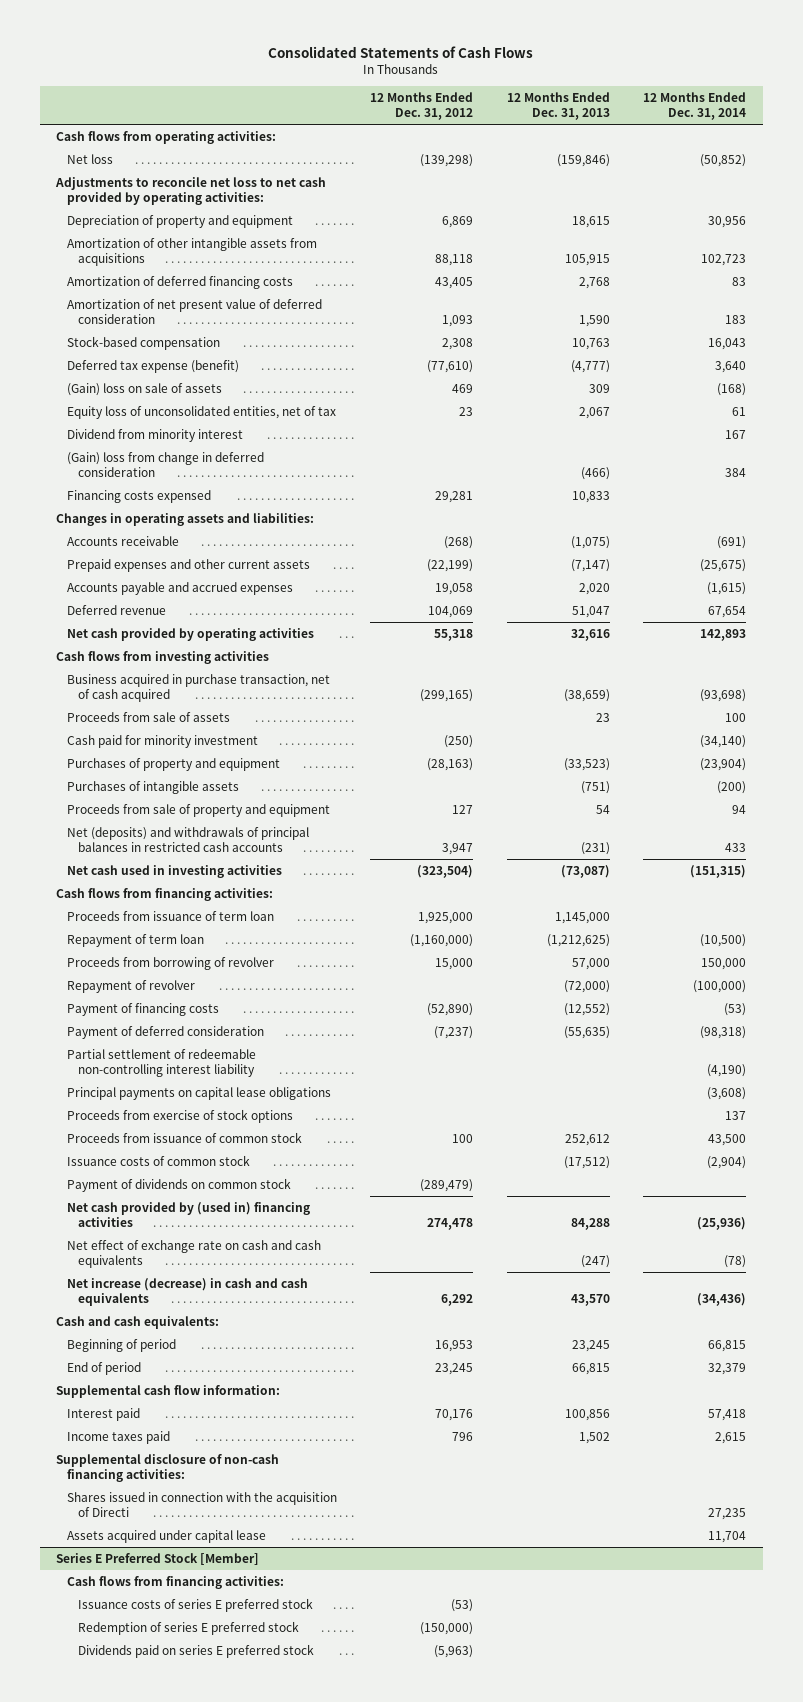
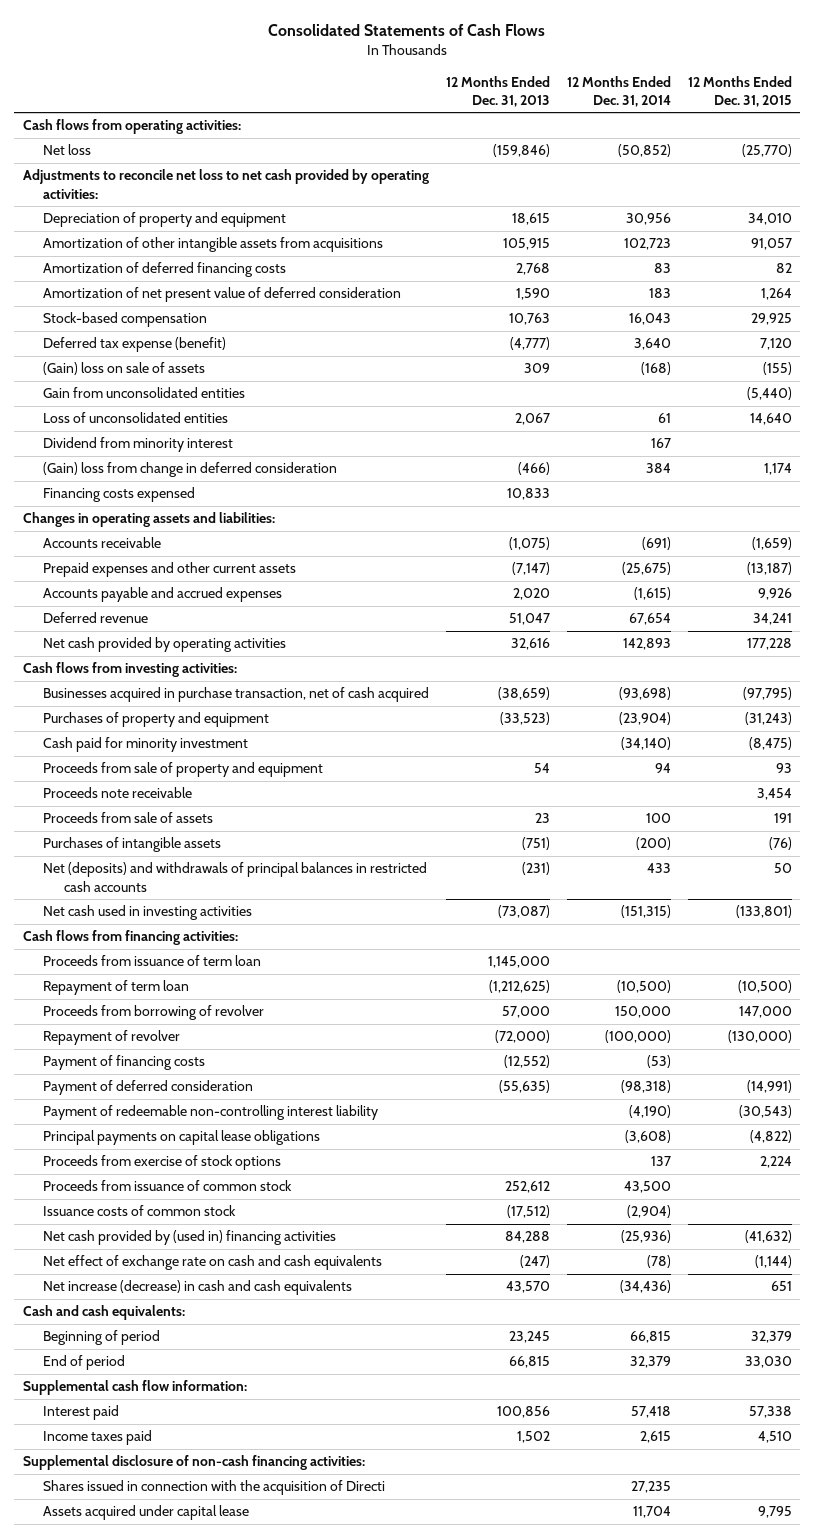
[370,91,474,120] 12 Months Ended Dec. 31, 2012 -> none
none -> [687,75,792,107] 12 Months Ended Dec. 31, 2015
none -> [43,387,246,399] Gain from unconsolidated entities
[66,405,336,419] Equity loss of unconsolidated entities, net of tax -> [43,412,229,424] Loss of unconsolidated entities
[56,650,270,664] Cash flows from investing activities -> [22,662,237,678] Cash flows from investing activities:
[66,673,330,703] Business acquired in purchase transaction, net of cash acquired -> [43,687,430,703] Businesses acquired in purchase transaction, net of cash acquired
[66,734,258,748] Cash paid for minority investment -> [43,737,249,753] Cash paid for minority investment
none -> [43,787,193,799] Proceeds note receivable
[66,711,230,722] Proceeds from sale of assets -> [43,812,214,824] Proceeds from sale of assets
[66,780,239,794] Purchases of intangible assets -> [43,837,222,853] Purchases of intangible assets
[66,1048,256,1078] Partial settlement of redeemable non-controlling interest liability -> [43,1105,379,1121] Payment of redeemable non-controlling interest liability
[66,1177,291,1192] Payment of dividends on common stock -> none
[56,1552,260,1565] Series E Preferred Stock [Member] -> none
[66,1575,284,1589] Cash flows from financing activities: -> none
[77,1597,313,1612] Issuance costs of series E preferred stock -> none
[77,1620,299,1635] Redemption of series E preferred stock -> none
[77,1643,314,1658] Dividends paid on series E preferred stock -> none

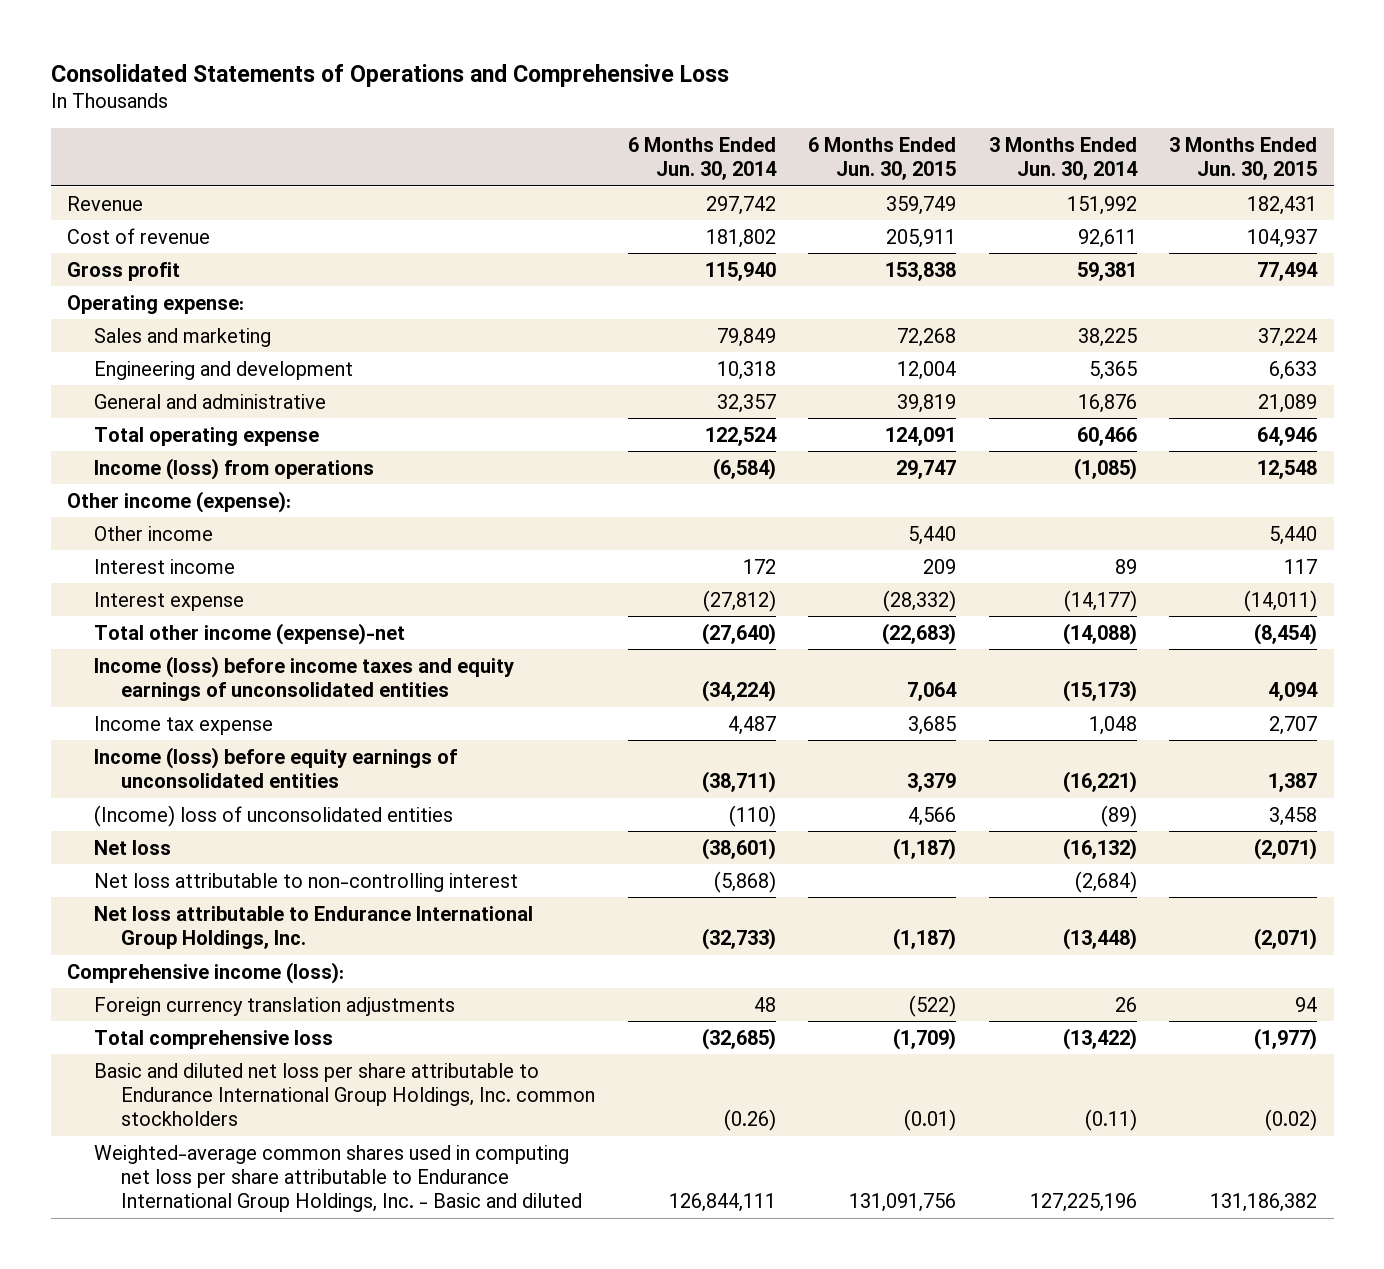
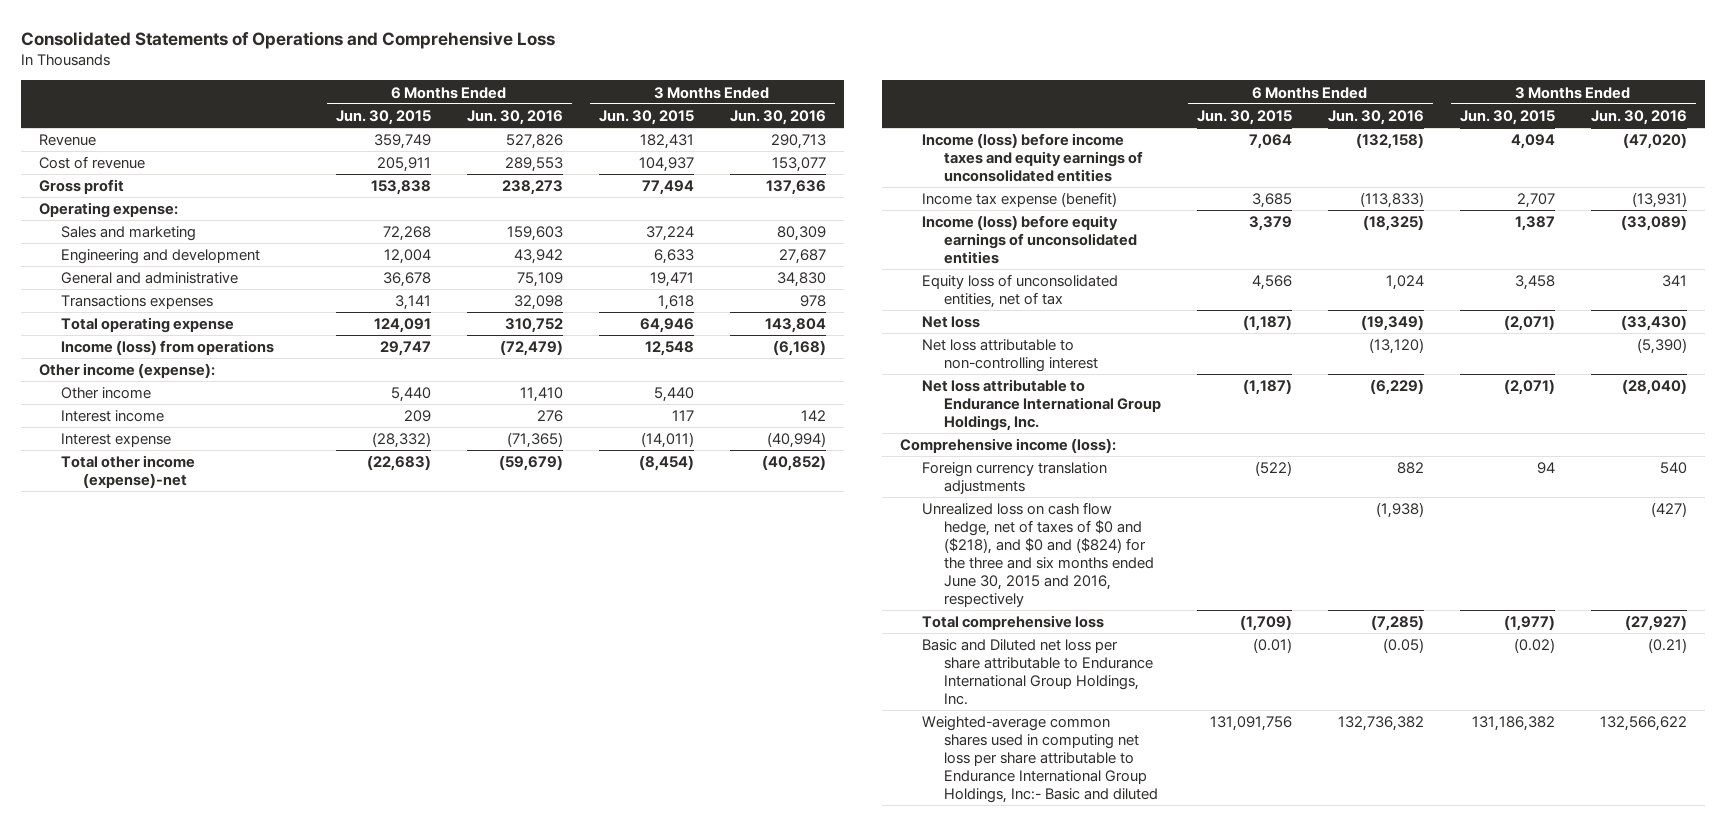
[627,136,777,181] 6 Months Ended Jun. 30, 2014 -> none
[988,136,1138,181] 3 Months Ended Jun. 30, 2014 -> none
none -> [466,110,563,126] Jun. 30, 2016
none -> [729,110,826,126] Jun. 30, 2016
[897,393,957,413] 39,819 -> [382,272,431,288] 36,678
[1258,393,1318,413] 21,089 -> [649,272,694,288] 19,471
none -> [60,295,213,310] Transactions expenses
[94,715,274,735] Income tax expense -> [921,192,1117,208] Income tax expense (benefit)
[94,804,454,827] (Income) loss of unconsolidated entities -> [921,274,1118,309] Equity loss of unconsolidated entities, net of tax
none -> [921,502,1154,607] Unrealized loss on cash flow hedge, net of taxes of $0 and ($218), and $0 and ($824) for the three and six months ended June 30, 2015 and 2016, respectively
[94,1062,596,1127] Basic and diluted net loss per share attributable to Endurance International Group Holdings, Inc. common stockholders -> [921,639,1153,705] Basic and Diluted net loss per share attributable to Endurance International Group Holdings, Inc.
[94,1144,583,1213] Weighted-average common shares used in computing net loss per share attributable to Endurance International Group Holdings, Inc. - Basic and diluted -> [921,716,1158,803] Weighted-average common shares used in computing net loss per share attributable to Endurance International Group Holdings, Inc:- Basic and diluted

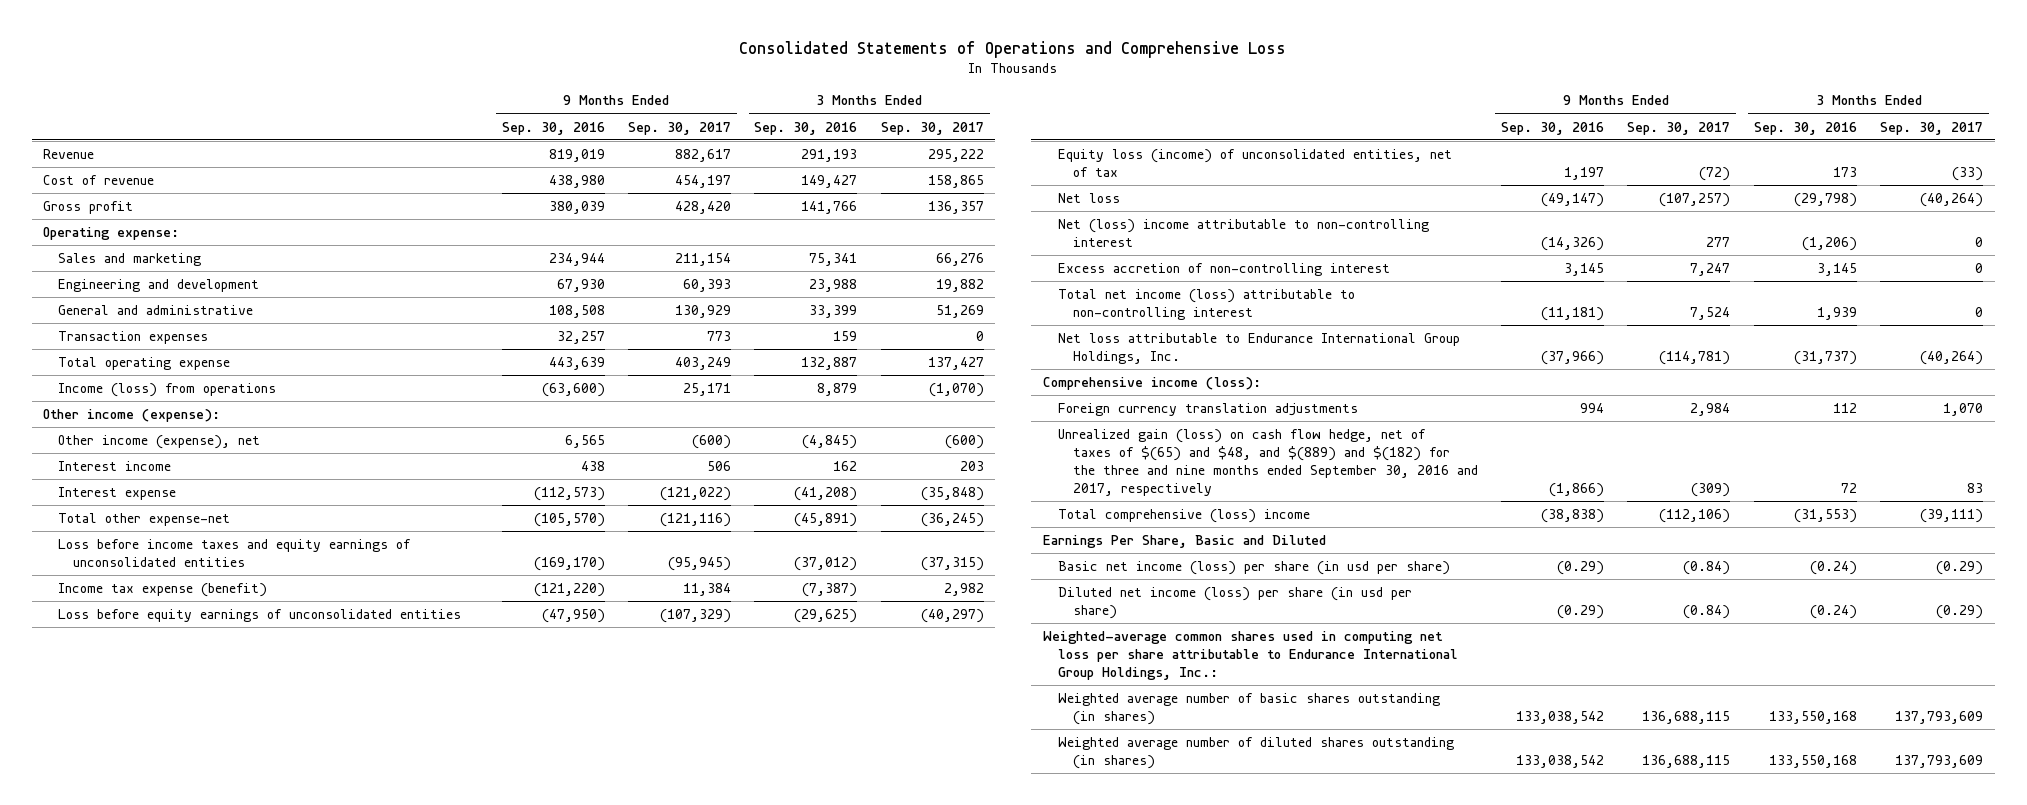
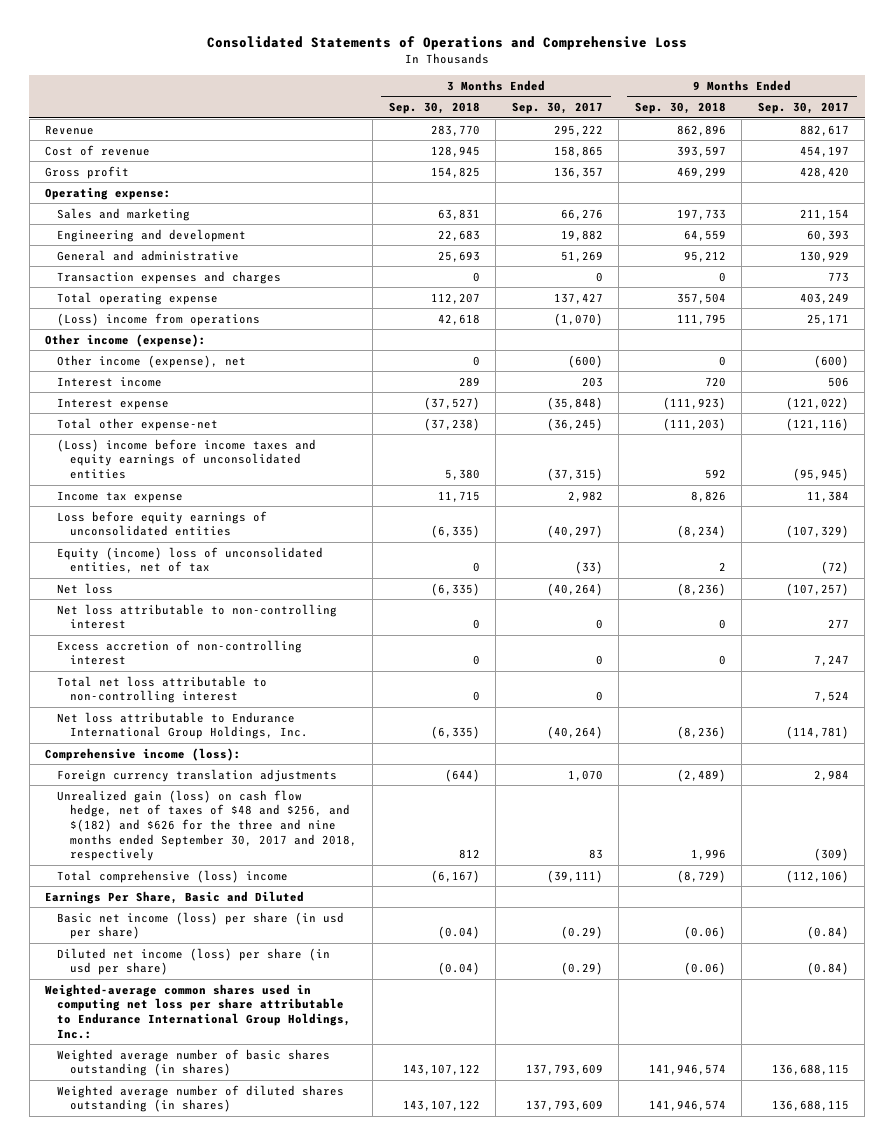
[501,121,605,135] Sep. 30, 2016 -> none
[754,121,858,135] Sep. 30, 2016 -> none
none -> [388,102,480,115] Sep. 30, 2018
none -> [634,102,726,115] Sep. 30, 2018
[58,331,209,345] Transaction expenses -> [57,270,282,284] Transaction expenses and charges
[58,383,277,398] Income (loss) from operations -> [57,312,261,326] (Loss) income from operations
[58,539,412,567] Loss before income taxes and equity earnings of unconsolidated entities -> [57,438,317,480] (Loss) income before income taxes and equity earnings of unconsolidated entities
[58,583,268,598] Income tax expense (benefit) -> [57,490,184,503] Income tax expense
[1057,149,1452,177] Equity loss (income) of unconsolidated entities, net of tax -> [57,546,324,574] Equity (income) loss of unconsolidated entities, net of tax
[1057,219,1429,247] Net (loss) income attributable to non-controlling interest -> [57,603,338,630] Net loss attributable to non-controlling interest
[1057,289,1355,320] Total net income (loss) attributable to non-controlling interest -> [57,675,268,704] Total net loss attributable to non-controlling interest
[1057,429,1478,496] Unrealized gain (loss) on cash flow hedge, net of taxes of $(65) and $48, and $(889) and $(182) for the three and nine months ended September 30, 2016 and 2017, respectively -> [57,789,357,862] Unrealized gain (loss) on cash flow hedge, net of taxes of $48 and $256, and $(182) and $626 for the three and nine months ended September 30, 2017 and 2018, respectively

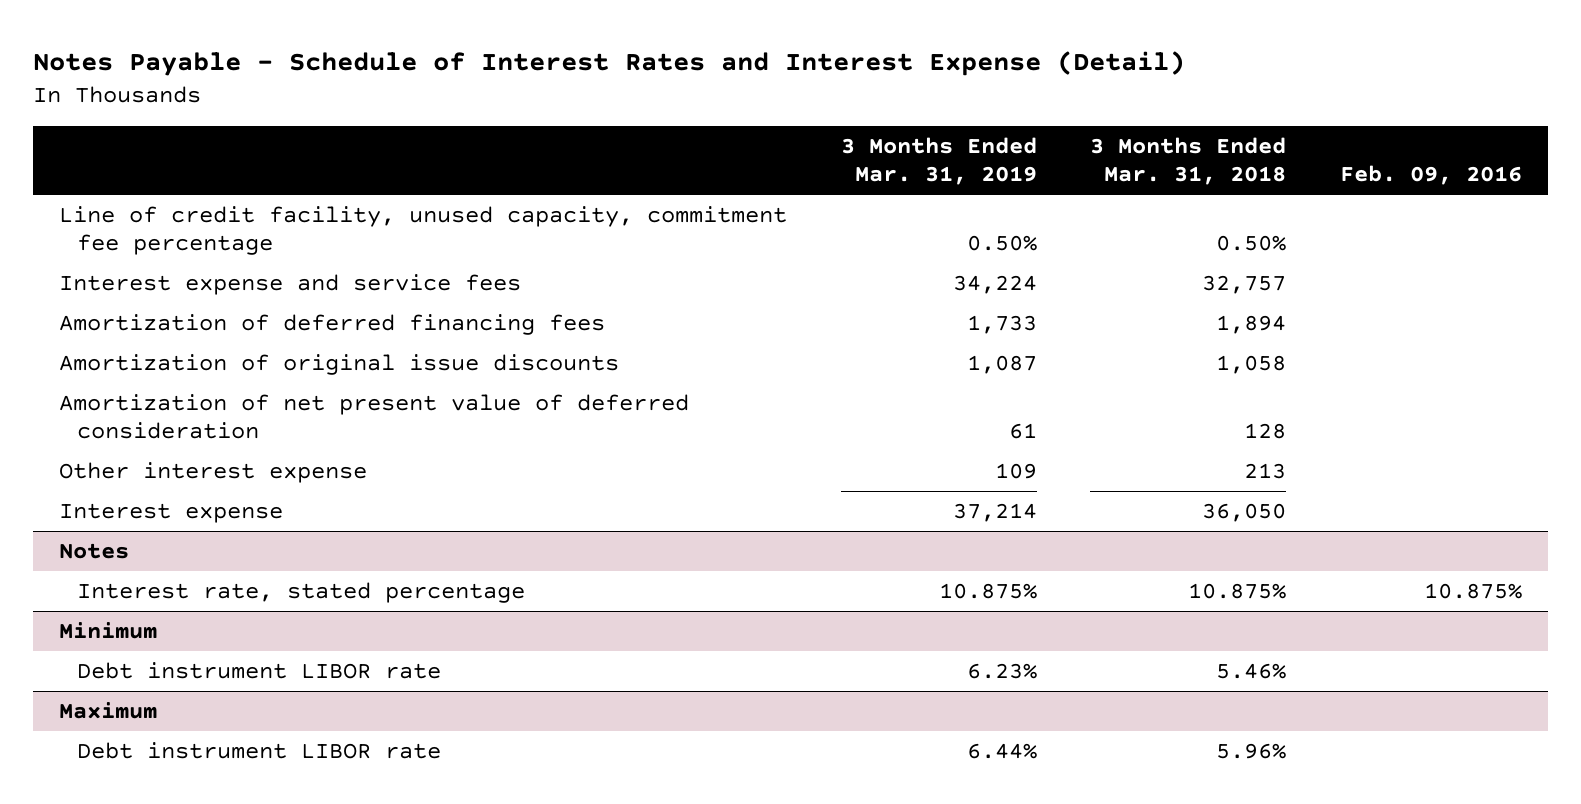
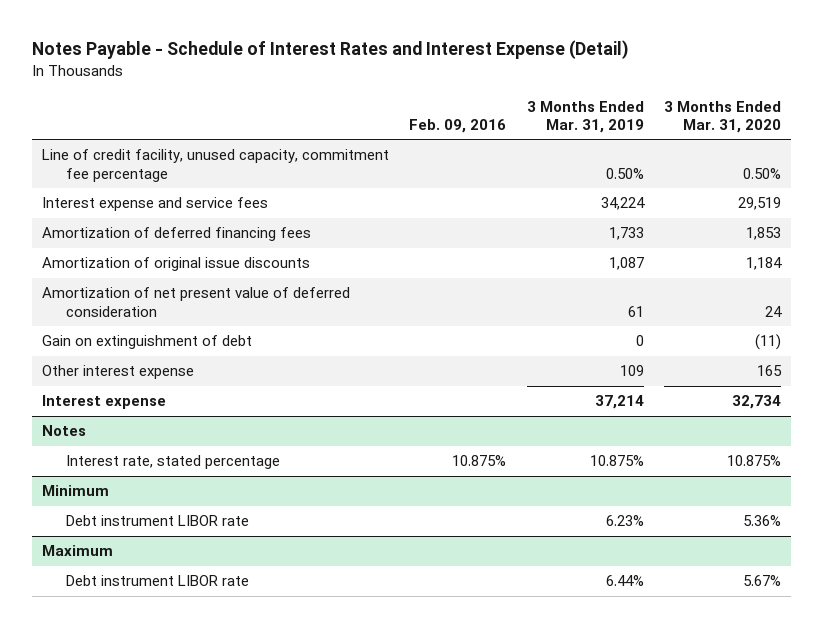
[1090,136,1287,186] 3 Months Ended Mar. 31, 2018 -> none
none -> [663,100,781,133] 3 Months Ended Mar. 31, 2020
none -> [41,335,252,350] Gain on extinguishment of debt

